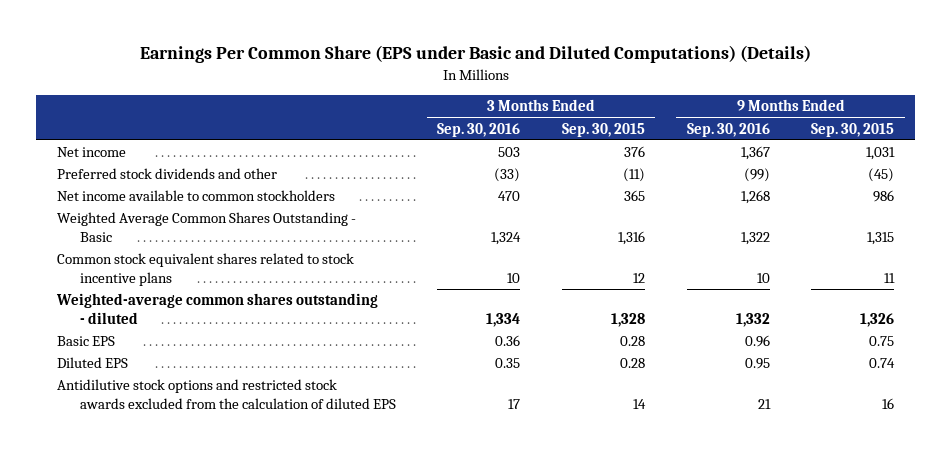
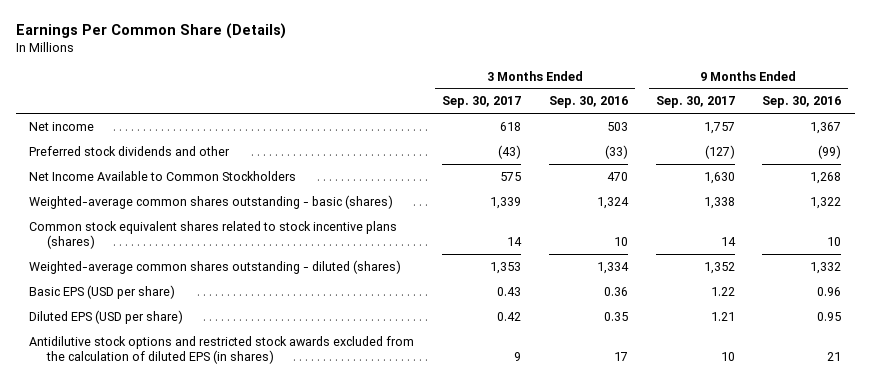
[139,45,811,64] Earnings Per Common Share (EPS under Basic and Diluted Computations) (Details) -> [15,22,286,39] Earnings Per Common Share (Details)
[561,122,645,137] Sep. 30, 2015 -> none
[811,122,895,137] Sep. 30, 2015 -> none
none -> [442,96,522,109] Sep. 30, 2017
none -> [655,96,735,109] Sep. 30, 2017
[56,190,335,202] Net income available to common stockholders -> [29,170,297,181] Net Income Available to Common Stockholders
[56,212,356,242] Weighted Average Common Shares Outstanding - Basic -> [29,194,394,209] Weighted-average common shares outstanding - basic (shares)
[56,253,354,286] Common stock equivalent shares related to stock incentive plans -> [29,220,398,249] Common stock equivalent shares related to stock incentive plans (shares)
[55,293,378,324] Weighted-average common shares outstanding - diluted -> [29,259,402,274] Weighted-average common shares outstanding - diluted (shares)
[56,336,115,347] Basic EPS -> [29,284,176,299] Basic EPS (USD per share)
[56,357,128,369] Diluted EPS -> [29,309,184,324] Diluted EPS (USD per share)
[56,379,396,409] Antidilutive stock options and restricted stock awards excluded from the calculation of diluted EPS -> [29,335,415,364] Antidilutive stock options and restricted stock awards excluded from the calculation of diluted EPS (in shares)

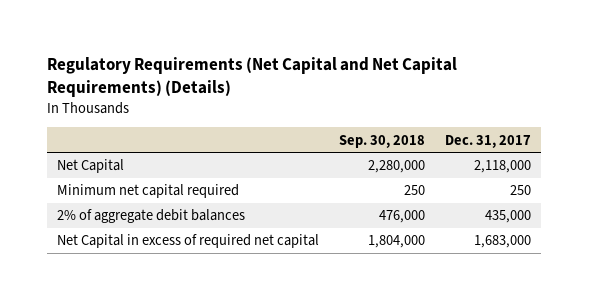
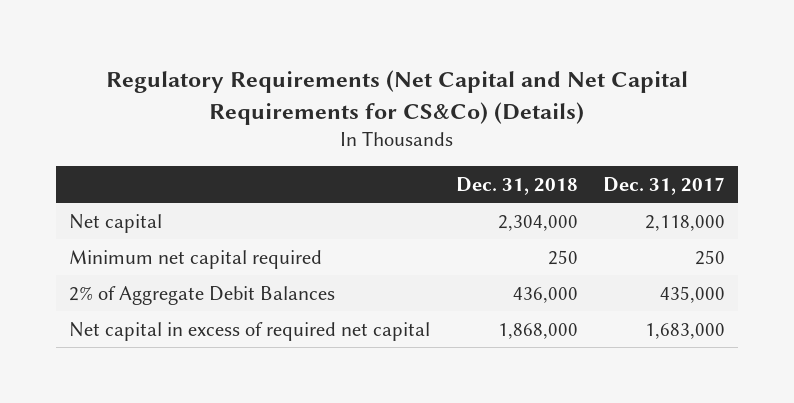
[47,57,458,97] Regulatory Requirements (Net Capital and Net Capital Requirements) (Details) -> [106,70,689,125] Regulatory Requirements (Net Capital and Net Capital Requirements for CS&Co) (Details)
[339,134,426,148] Sep. 30, 2018 -> none
none -> [455,176,578,195] Dec. 31, 2018
[57,159,125,174] Net Capital -> [68,213,162,233] Net capital
[57,209,246,224] 2% of aggregate debit balances -> [68,285,335,305] 2% of Aggregate Debit Balances
[57,234,320,249] Net Capital in excess of required net capital -> [68,321,430,341] Net capital in excess of required net capital

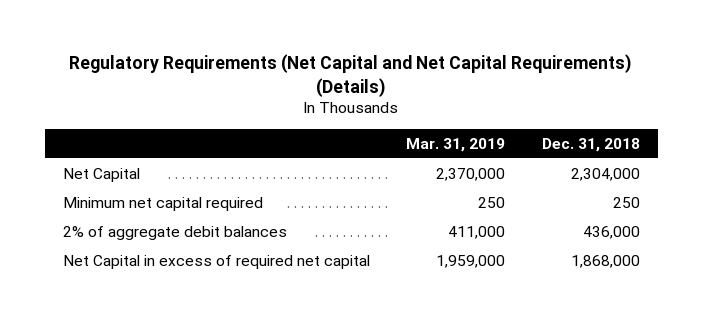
[106,70,689,125] Regulatory Requirements (Net Capital and Net Capital Requirements for CS&Co) (Details) -> [69,53,633,97] Regulatory Requirements (Net Capital and Net Capital Requirements) (Details)
[603,176,726,195] Dec. 31, 2017 -> none
none -> [406,137,506,152] Mar. 31, 2019
[68,213,162,233] Net capital -> [63,167,141,182] Net Capital
[68,285,335,305] 2% of Aggregate Debit Balances -> [63,225,288,240] 2% of aggregate debit balances
[68,321,430,341] Net capital in excess of required net capital -> [63,254,371,269] Net Capital in excess of required net capital

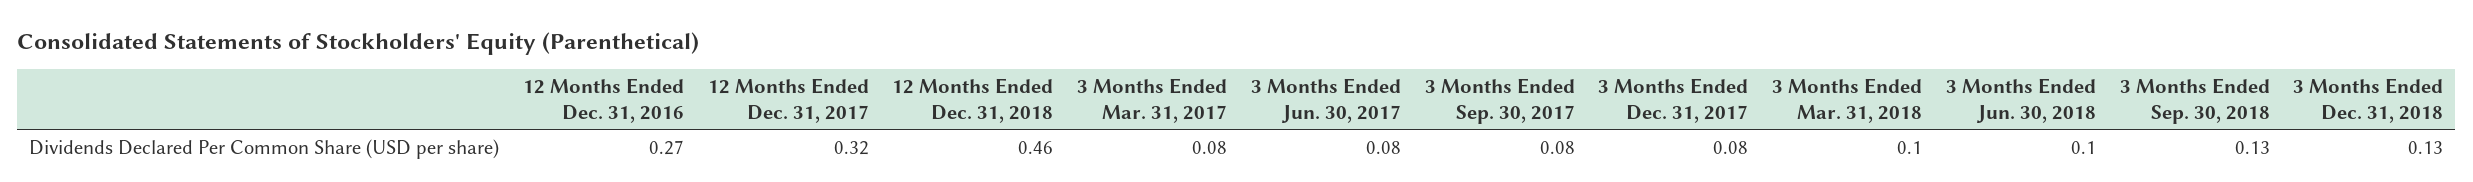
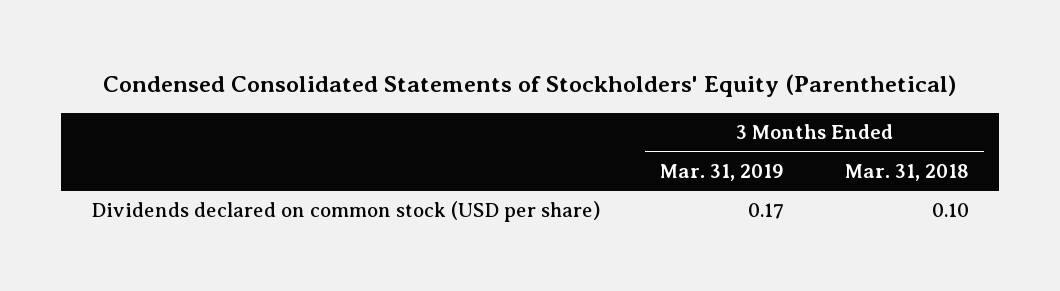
[17,31,700,55] Consolidated Statements of Stockholders' Equity (Parenthetical) -> [102,74,956,98] Condensed Consolidated Statements of Stockholders' Equity (Parenthetical)
[522,78,684,123] 12 Months Ended Dec. 31, 2016 -> none
[707,78,869,123] 12 Months Ended Dec. 31, 2017 -> none
[892,78,1054,123] 12 Months Ended Dec. 31, 2018 -> none
[1077,78,1228,123] 3 Months Ended Mar. 31, 2017 -> none
[1250,78,1401,123] 3 Months Ended Jun. 30, 2017 -> none
[1424,78,1575,124] 3 Months Ended Sep. 30, 2017 -> none
[1598,78,1749,123] 3 Months Ended Dec. 31, 2017 -> none
[1945,78,2096,123] 3 Months Ended Jun. 30, 2018 -> none
[2119,78,2270,124] 3 Months Ended Sep. 30, 2018 -> none
[2293,78,2444,123] 3 Months Ended Dec. 31, 2018 -> none
none -> [660,164,785,182] Mar. 31, 2019
[29,138,500,159] Dividends Declared Per Common Share (USD per share) -> [90,201,600,223] Dividends declared on common stock (USD per share)
[1897,140,1923,154] 0.1 -> [931,203,969,218] 0.10

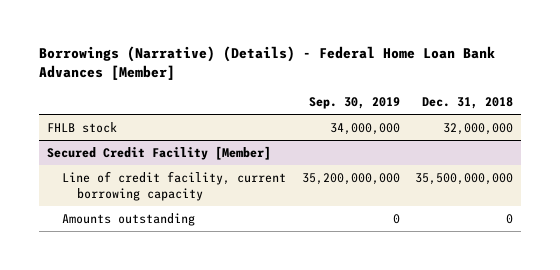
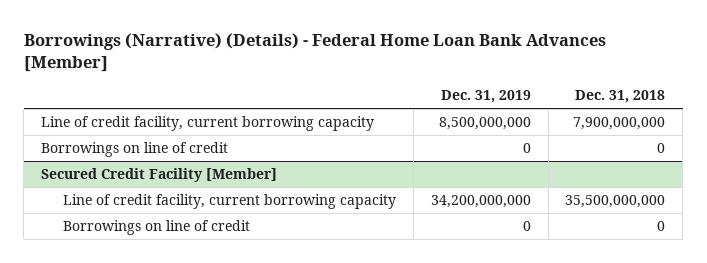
[308,96,400,109] Sep. 30, 2019 -> none
none -> [440,90,531,104] Dec. 31, 2019
[46,121,117,133] FHLB stock -> none
none -> [41,116,375,132] Line of credit facility, current borrowing capacity
none -> [41,142,229,158] Borrowings on line of credit
[61,212,195,226] Amounts outstanding -> [62,220,250,236] Borrowings on line of credit

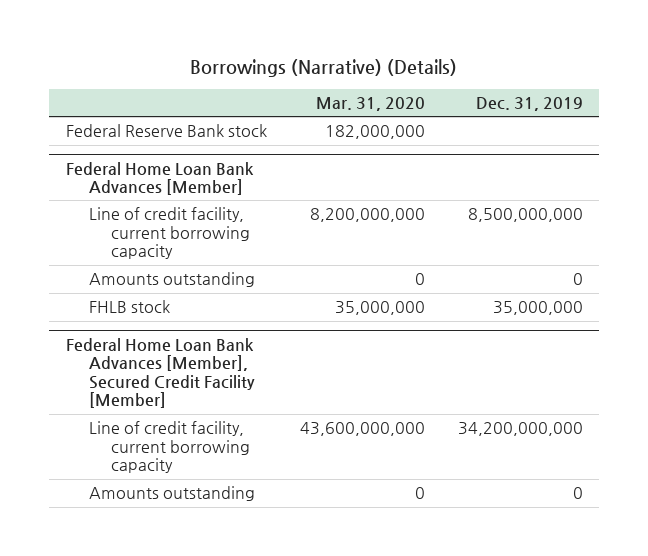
[23,32,606,72] Borrowings (Narrative) (Details) - Federal Home Loan Bank Advances [Member] -> [190,59,458,78] Borrowings (Narrative) (Details)
[575,90,666,104] Dec. 31, 2018 -> none
none -> [315,96,425,111] Mar. 31, 2020
none -> [65,124,267,138] Federal Reserve Bank stock
none -> [65,161,254,196] Federal Home Loan Bank Advances [Member]
[41,168,278,183] Secured Credit Facility [Member] -> none
[41,142,229,158] Borrowings on line of credit -> [88,272,255,288] Amounts outstanding
none -> [88,300,170,314] FHLB stock
none -> [65,337,255,409] Federal Home Loan Bank Advances [Member], Secured Credit Facility [Member]
[62,220,250,236] Borrowings on line of credit -> [88,486,255,502] Amounts outstanding

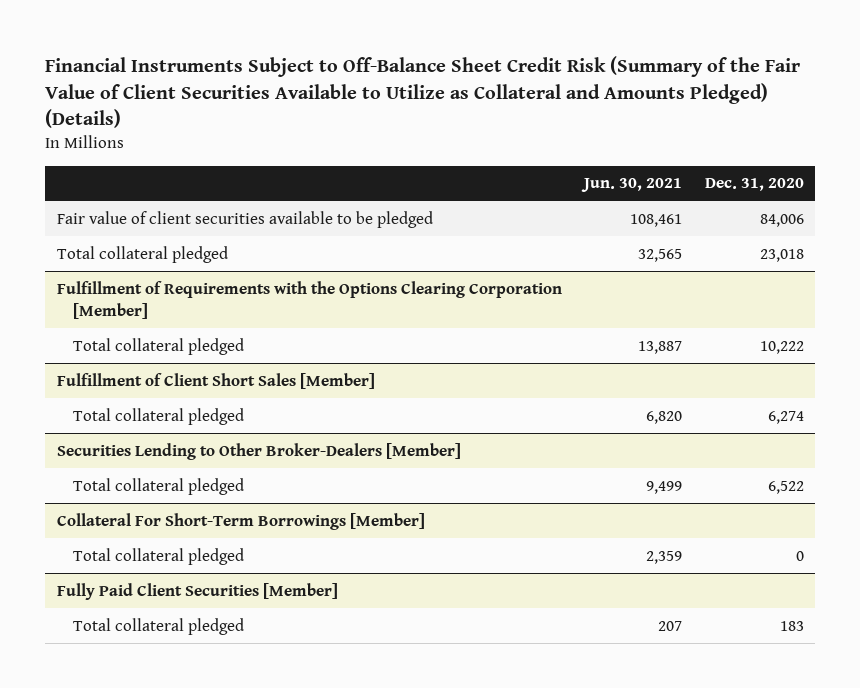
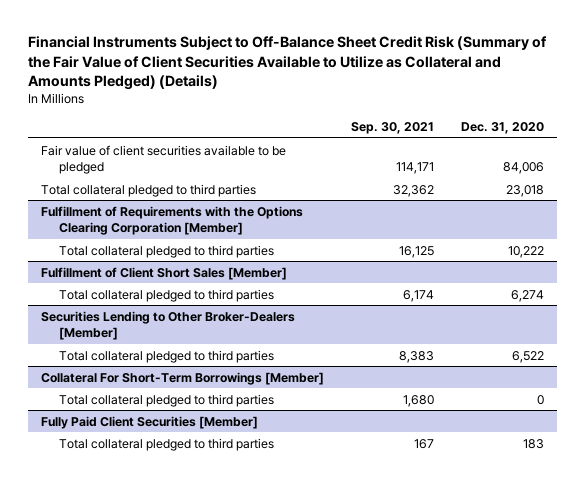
[581,178,683,193] Jun. 30, 2021 -> none
none -> [350,122,434,135] Sep. 30, 2021
[56,245,228,263] Total collateral pledged -> [41,183,257,197] Total collateral pledged to third parties
[72,337,244,355] Total collateral pledged -> [59,244,275,258] Total collateral pledged to third parties
[72,407,244,425] Total collateral pledged -> [59,288,275,302] Total collateral pledged to third parties
[72,477,244,495] Total collateral pledged -> [59,349,275,363] Total collateral pledged to third parties
[72,547,244,565] Total collateral pledged -> [59,393,275,407] Total collateral pledged to third parties
[72,617,244,635] Total collateral pledged -> [59,437,275,451] Total collateral pledged to third parties

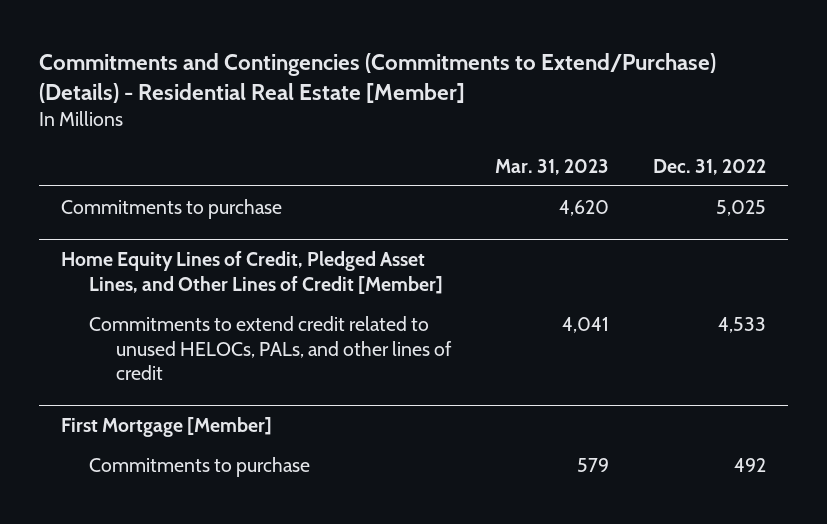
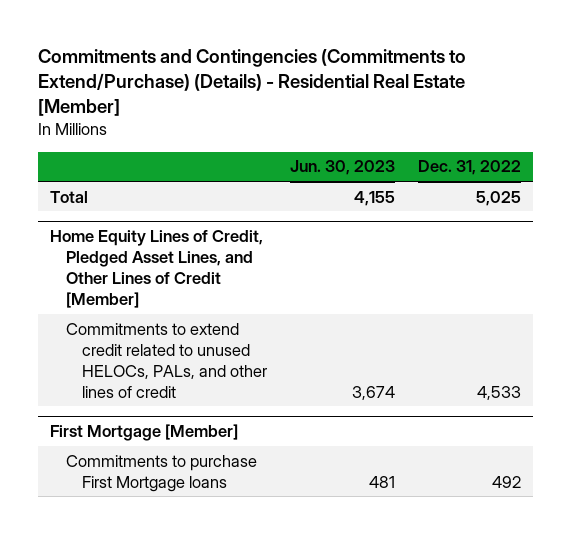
[494,158,609,175] Mar. 31, 2023 -> none
none -> [289,160,395,176] Jun. 30, 2023
[61,198,283,219] Commitments to purchase -> [49,190,88,203] Total
[88,456,310,477] Commitments to purchase -> [65,454,257,492] Commitments to purchase First Mortgage loans

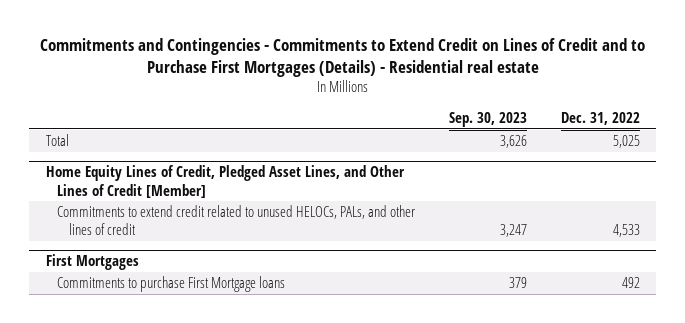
[37,49,466,117] Commitments and Contingencies (Commitments to Extend/Purchase) (Details) - Residential Real Estate [Member] -> [39,37,645,78] Commitments and Contingencies - Commitments to Extend Credit on Lines of Credit and to Purchase First Mortgages (Details) - Residential real estate
[289,160,395,176] Jun. 30, 2023 -> none
none -> [449,111,528,127] Sep. 30, 2023
[49,424,238,442] First Mortgage [Member] -> [45,254,139,271] First Mortgages

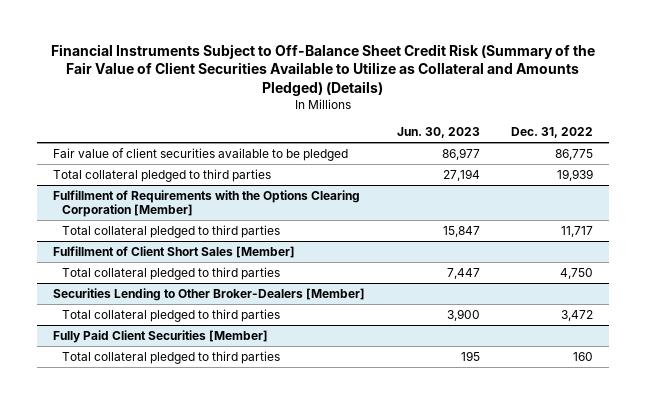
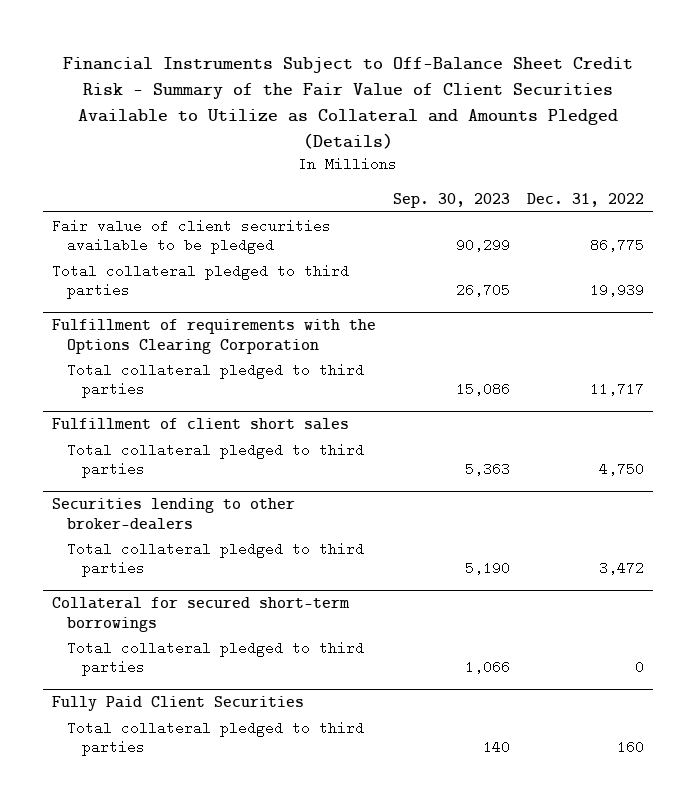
[51,43,596,97] Financial Instruments Subject to Off-Balance Sheet Credit Risk (Summary of the Fair Value of Client Securities Available to Utilize as Collateral and Amounts Pledged) (Details) -> [63,57,634,149] Financial Instruments Subject to Off-Balance Sheet Credit Risk - Summary of the Fair Value of Client Securities Available to Utilize as Collateral and Amounts Pledged (Details)
[396,127,480,139] Jun. 30, 2023 -> none
none -> [393,192,511,208] Sep. 30, 2023
[53,190,361,217] Fulfillment of Requirements with the Options Clearing Corporation [Member] -> [51,319,376,354] Fulfillment of requirements with the Options Clearing Corporation
[53,246,296,259] Fulfillment of Client Short Sales [Member] -> [51,418,349,431] Fulfillment of client short sales
[53,288,366,302] Securities Lending to Other Broker-Dealers [Member] -> [51,498,295,530] Securities lending to other broker-dealers
none -> [51,597,350,632] Collateral for secured short-term borrowings
none -> [66,640,364,677] Total collateral pledged to third parties
[53,330,269,344] Fully Paid Client Securities [Member] -> [51,696,304,712] Fully Paid Client Securities

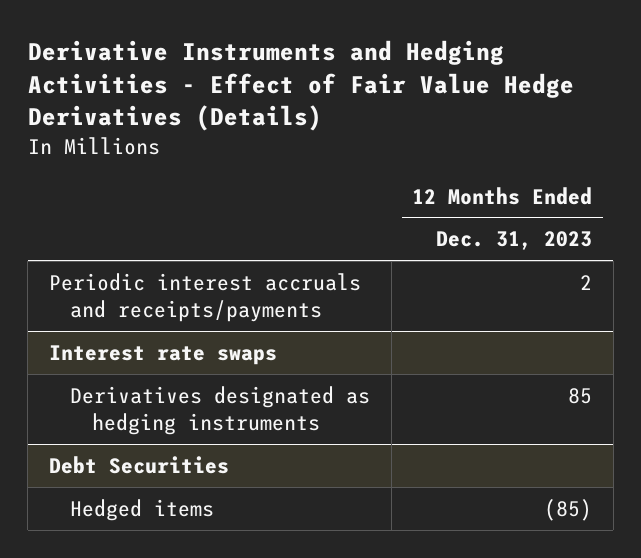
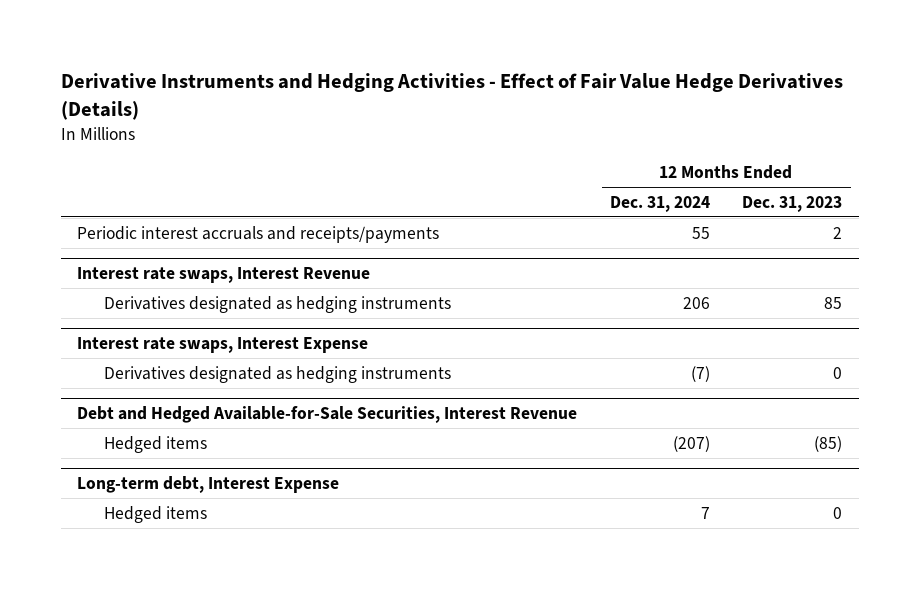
none -> [609,195,710,212] Dec. 31, 2024
[48,344,277,365] Interest rate swaps -> [77,267,371,284] Interest rate swaps, Interest Revenue
[48,455,229,474] Debt Securities -> none
none -> [77,337,369,354] Interest rate swaps, Interest Expense
none -> [104,365,452,383] Derivatives designated as hedging instruments
none -> [77,406,578,424] Debt and Hedged Available-for-Sale Securities, Interest Revenue
none -> [77,476,340,494] Long-term debt, Interest Expense
none -> [104,505,208,523] Hedged items

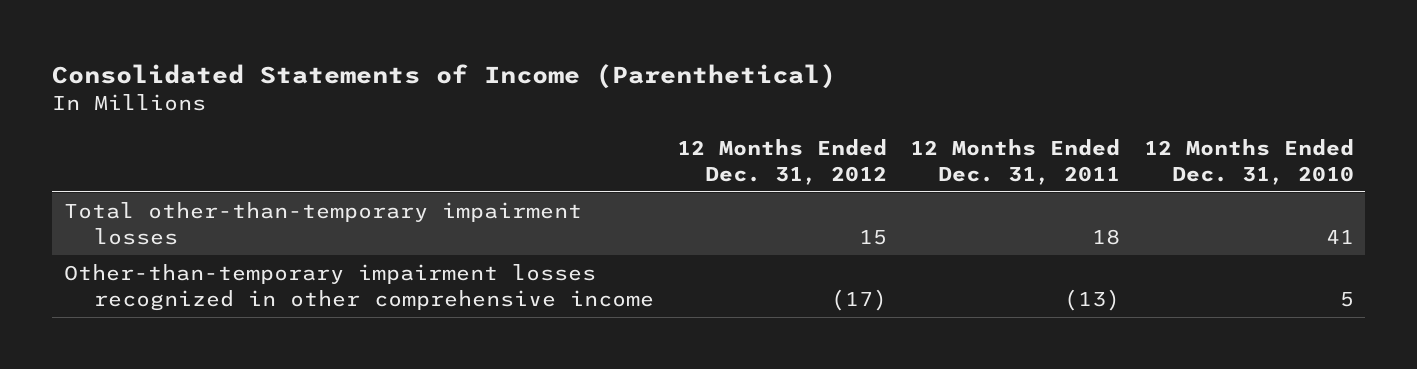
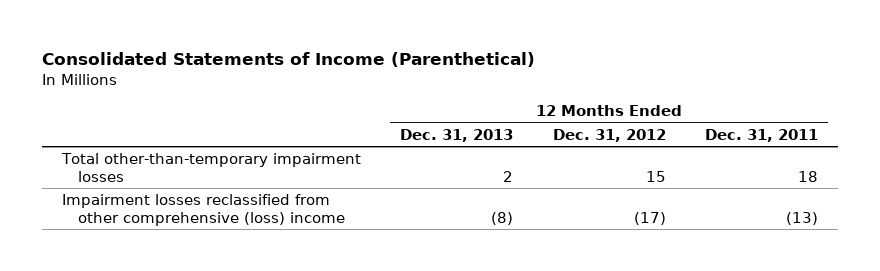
[1143,139,1354,185] 12 Months Ended Dec. 31, 2010 -> none
none -> [400,128,514,142] Dec. 31, 2013
[63,263,654,311] Other-than-temporary impairment losses recognized in other comprehensive income -> [61,194,345,227] Impairment losses reclassified from other comprehensive (loss) income

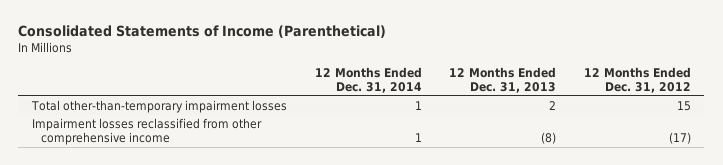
[705,128,819,142] Dec. 31, 2011 -> none
none -> [314,66,422,93] 12 Months Ended Dec. 31, 2014
[61,194,345,227] Impairment losses reclassified from other comprehensive (loss) income -> [31,118,262,146] Impairment losses reclassified from other comprehensive income

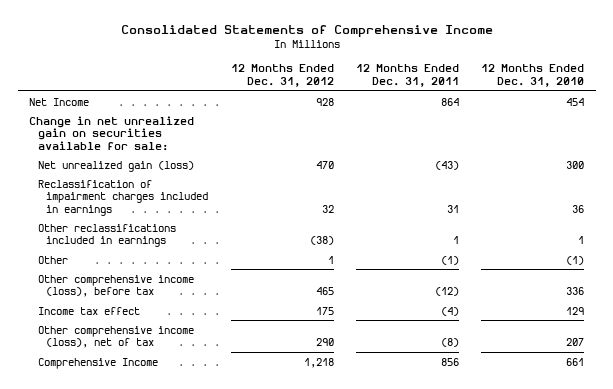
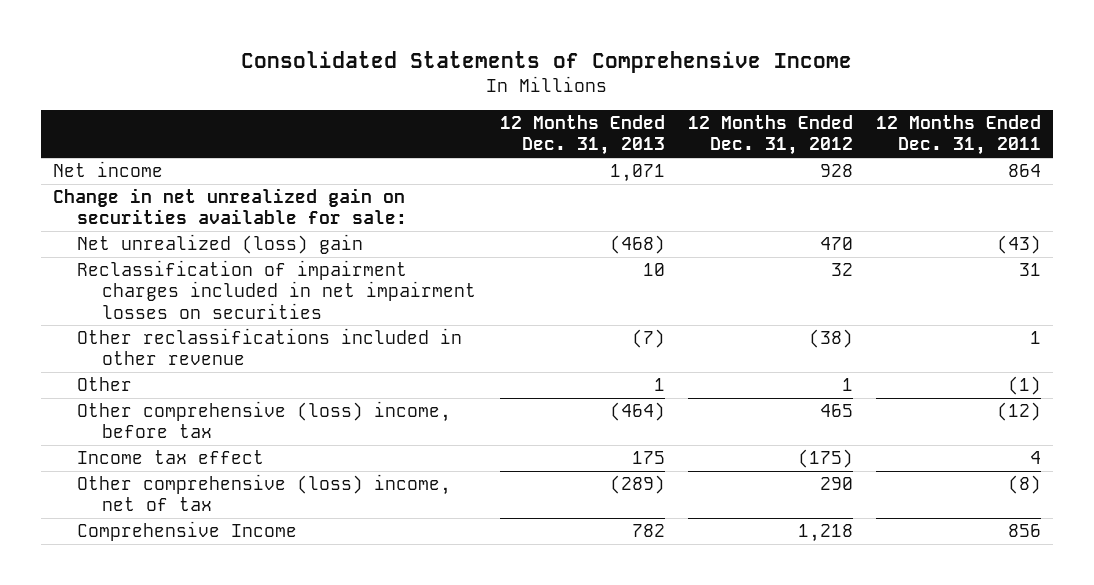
[481,64,585,88] 12 Months Ended Dec. 31, 2010 -> none
none -> [499,114,665,156] 12 Months Ended Dec. 31, 2013
[28,97,89,106] Net Income -> [52,161,163,178] Net income
[37,160,194,172] Net unrealized gain (loss) -> [77,234,364,255] Net unrealized (loss) gain
[37,179,209,216] Reclassification of impairment charges included in earnings -> [77,260,477,319] Reclassification of impairment charges included in net impairment losses on securities
[37,223,176,248] Other reclassifications included in earnings -> [77,328,463,366] Other reclassifications included in other revenue
[37,274,194,298] Other comprehensive income (loss), before tax -> [77,401,452,439] Other comprehensive (loss) income, before tax
[315,306,334,315] 175 -> [797,449,853,469] (175)
[441,306,460,316] (4) -> [1030,451,1042,465] 4
[37,325,194,349] Other comprehensive income (loss), net of tax -> [77,474,452,512] Other comprehensive (loss) income, net of tax

